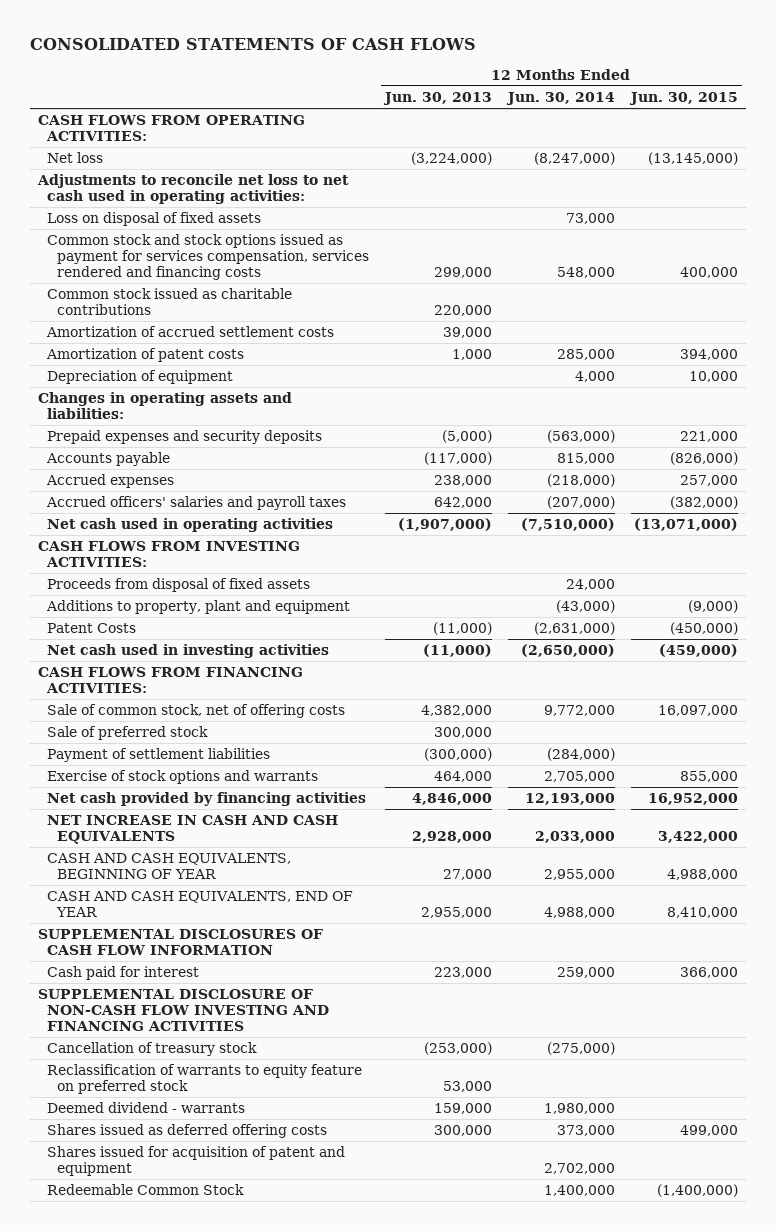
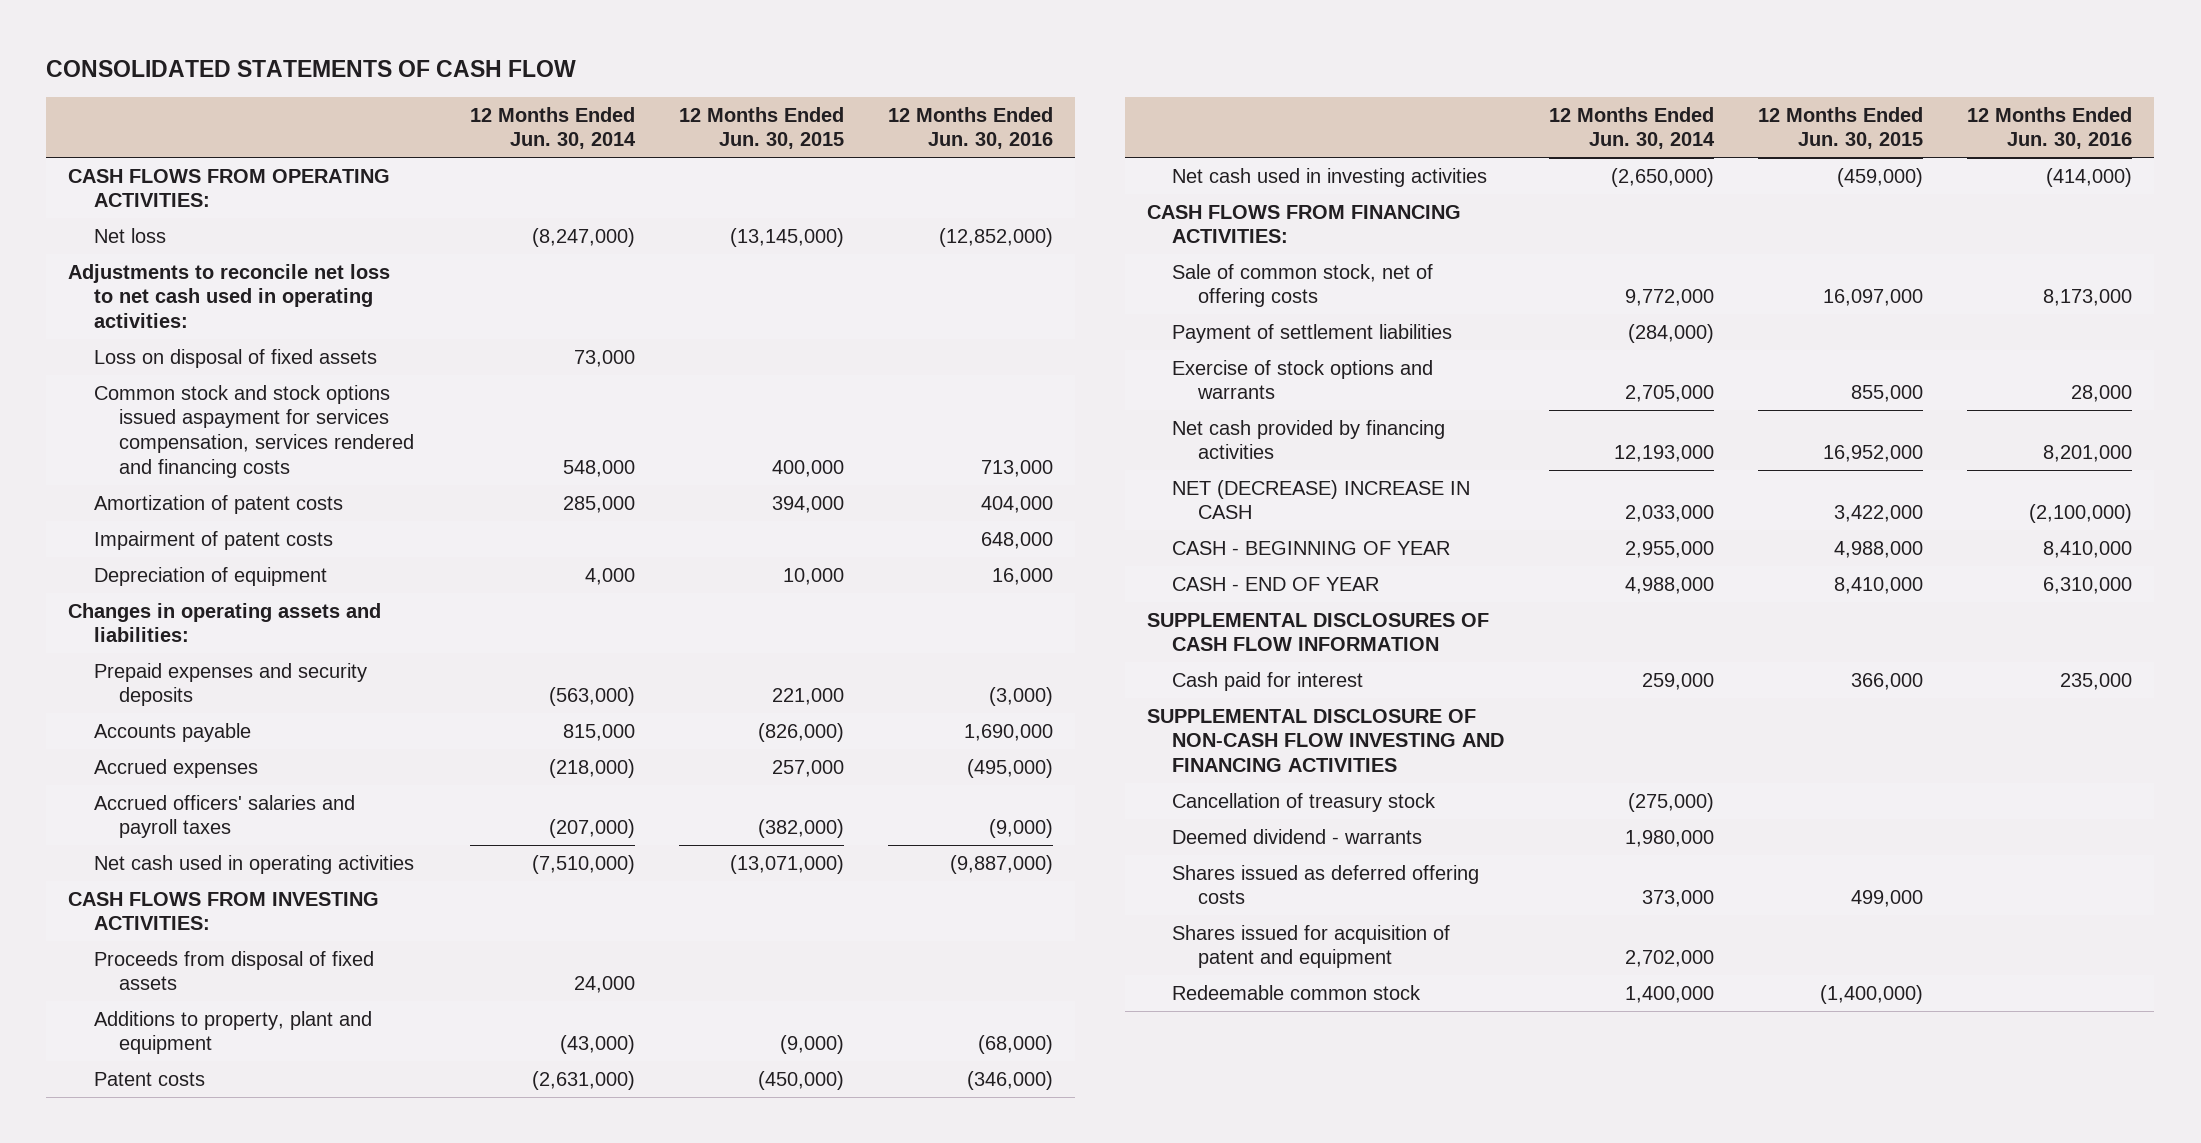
[29,38,476,51] CONSOLIDATED STATEMENTS OF CASH FLOWS -> [46,60,577,78] CONSOLIDATED STATEMENTS OF CASH FLOW
[383,91,493,105] Jun. 30, 2013 -> none
none -> [888,106,1054,150] 12 Months Ended Jun. 30, 2016
[47,287,293,315] Common stock issued as charitable contributions -> none
[46,325,335,337] Amortization of accrued settlement costs -> none
[47,233,370,280] Common stock and stock options issued as payment for services compensation, services rendered and financing costs -> [93,384,414,478] Common stock and stock options issued aspayment for services compensation, services rendered and financing costs
none -> [93,530,333,550] Impairment of patent costs
[47,622,137,633] Patent Costs -> [93,1071,205,1086] Patent costs
[47,725,209,740] Sale of preferred stock -> none
[47,814,339,844] NET INCREASE IN CASH AND CASH EQUIVALENTS -> [1172,479,1471,520] NET (DECREASE) INCREASE IN CASH
[47,852,292,879] CASH AND CASH EQUIVALENTS, BEGINNING OF YEAR -> [1172,540,1451,555] CASH - BEGINNING OF YEAR
[47,890,354,917] CASH AND CASH EQUIVALENTS, END OF YEAR -> [1172,576,1380,591] CASH - END OF YEAR
[47,1063,363,1094] Reclassification of warrants to equity feature on preferred stock -> none
[47,1183,245,1195] Redeemable Common Stock -> [1172,984,1422,1000] Redeemable common stock

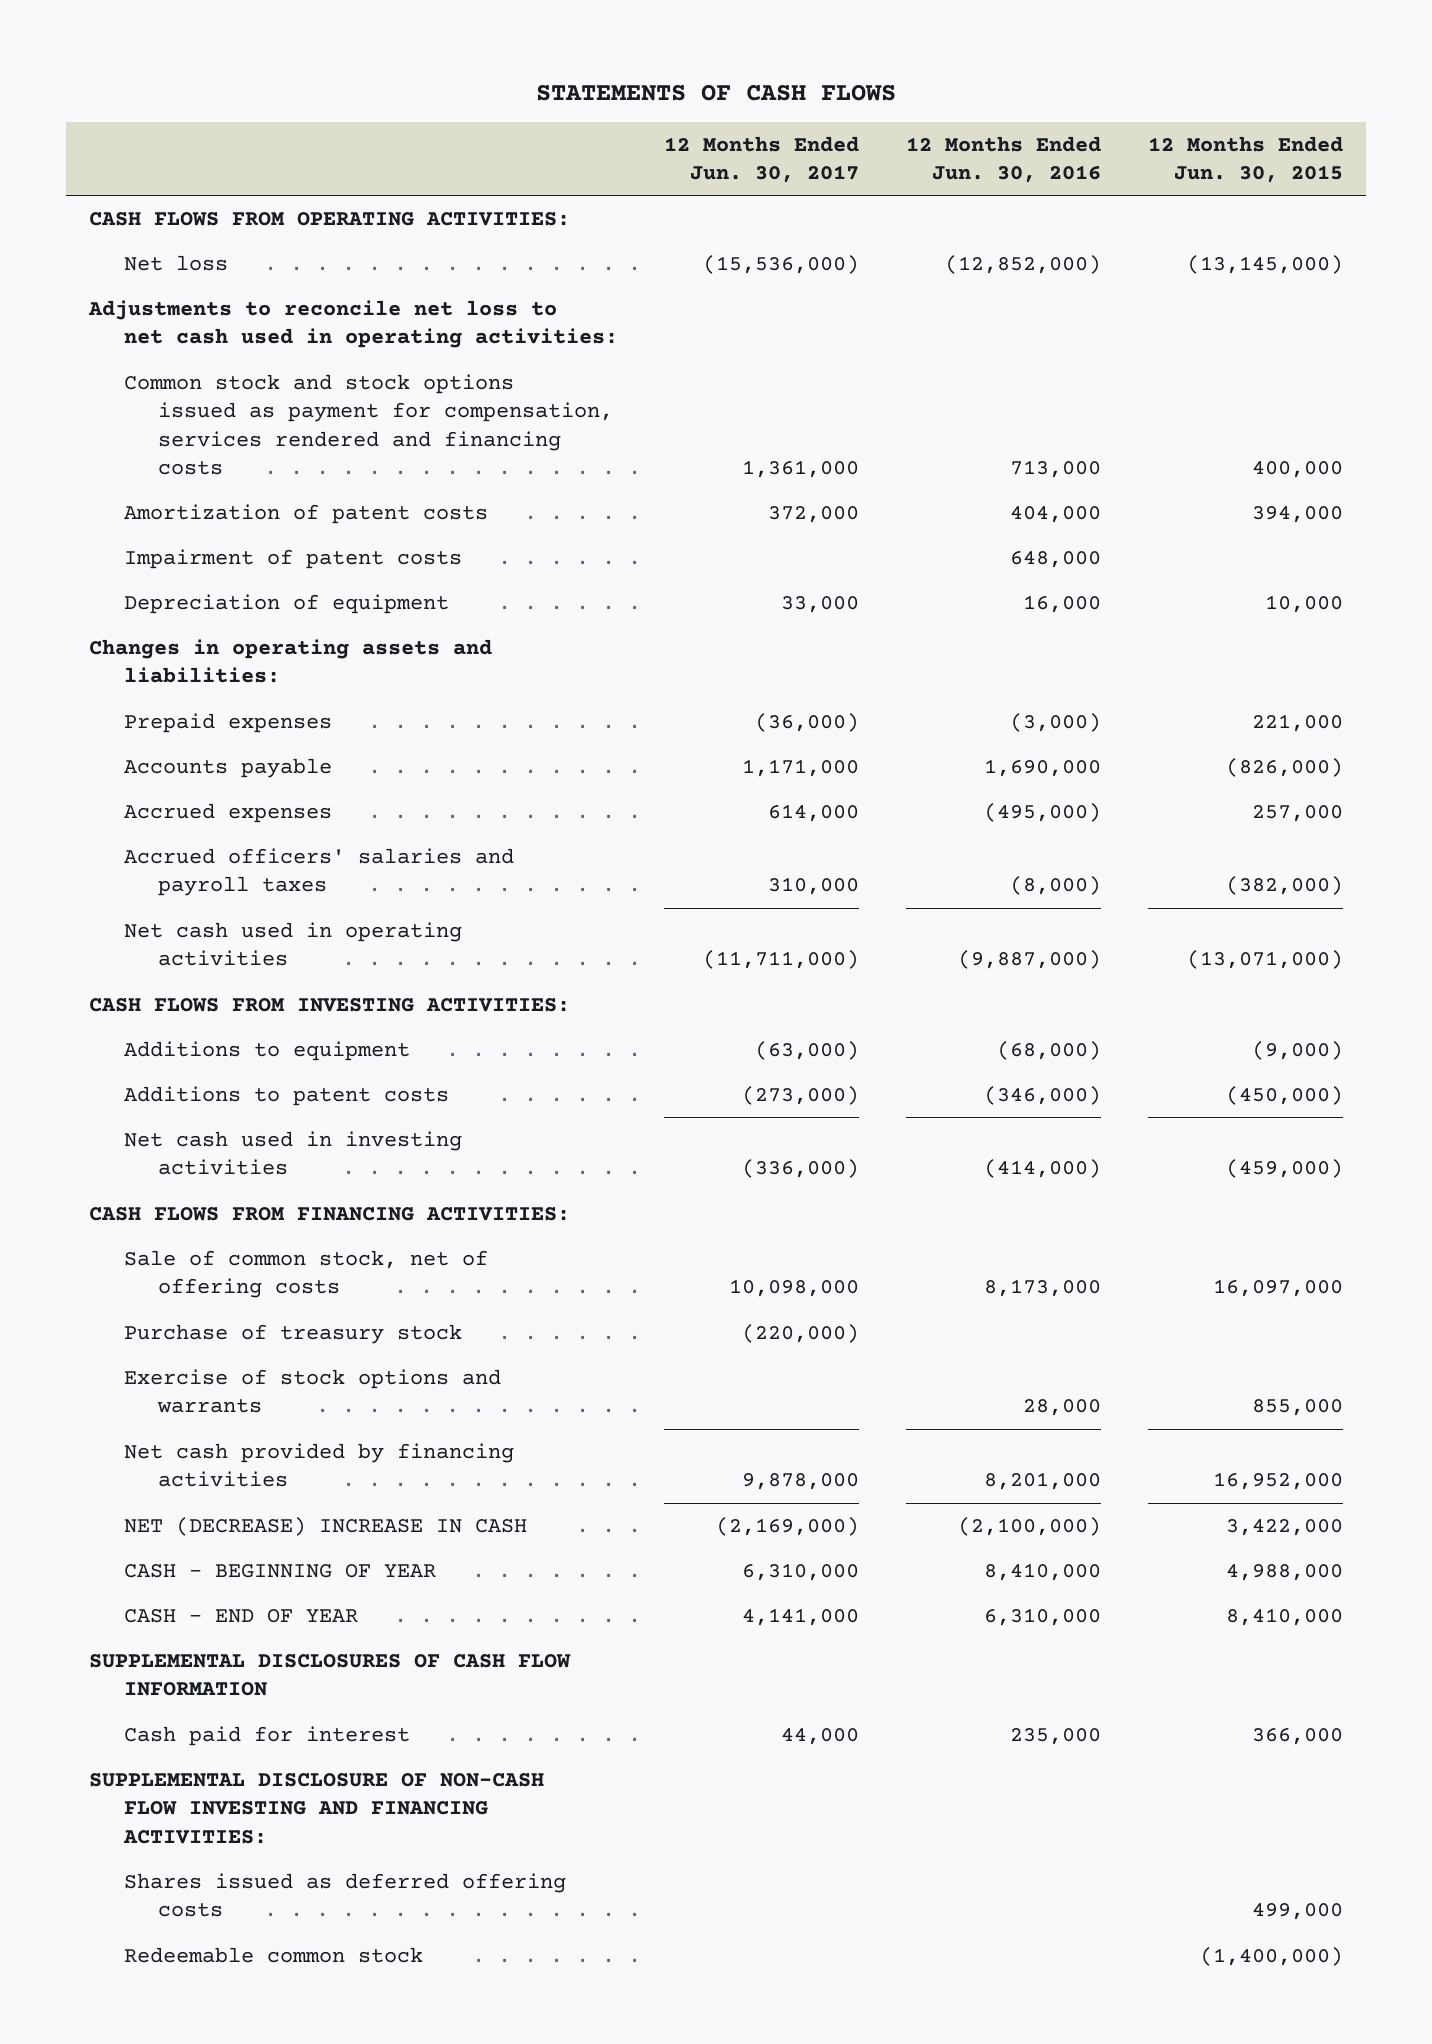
[46,60,577,78] CONSOLIDATED STATEMENTS OF CASH FLOW -> [535,83,896,101] STATEMENTS OF CASH FLOWS
[469,106,636,150] 12 Months Ended Jun. 30, 2014 -> none
none -> [664,135,860,183] 12 Months Ended Jun. 30, 2017
[93,348,377,368] Loss on disposal of fixed assets -> none
[93,384,414,478] Common stock and stock options issued aspayment for services compensation, services rendered and financing costs -> [123,374,614,475] Common stock and stock options issued as payment for compensation, services rendered and financing costs
[93,662,367,707] Prepaid expenses and security deposits -> [123,713,332,734] Prepaid expenses
[989,819,1054,839] (9,000) -> [1010,876,1102,896] (8,000)
[93,950,374,991] Proceeds from disposal of fixed assets -> none
[93,1010,372,1055] Additions to property, plant and equipment -> [123,1041,410,1062] Additions to equipment
[93,1071,205,1086] Patent costs -> [123,1086,449,1107] Additions to patent costs
[1172,323,1453,343] Payment of settlement liabilities -> none
none -> [123,1324,462,1345] Purchase of treasury stock
[1172,792,1437,812] Cancellation of treasury stock -> none
[1172,828,1423,844] Deemed dividend - warrants -> none
[1147,708,1505,773] SUPPLEMENTAL DISCLOSURE OF NON-CASH FLOW INVESTING AND FINANCING ACTIVITIES -> [88,1773,544,1844] SUPPLEMENTAL DISCLOSURE OF NON-CASH FLOW INVESTING AND FINANCING ACTIVITIES:
[1172,924,1451,969] Shares issued for acquisition of patent and equipment -> none

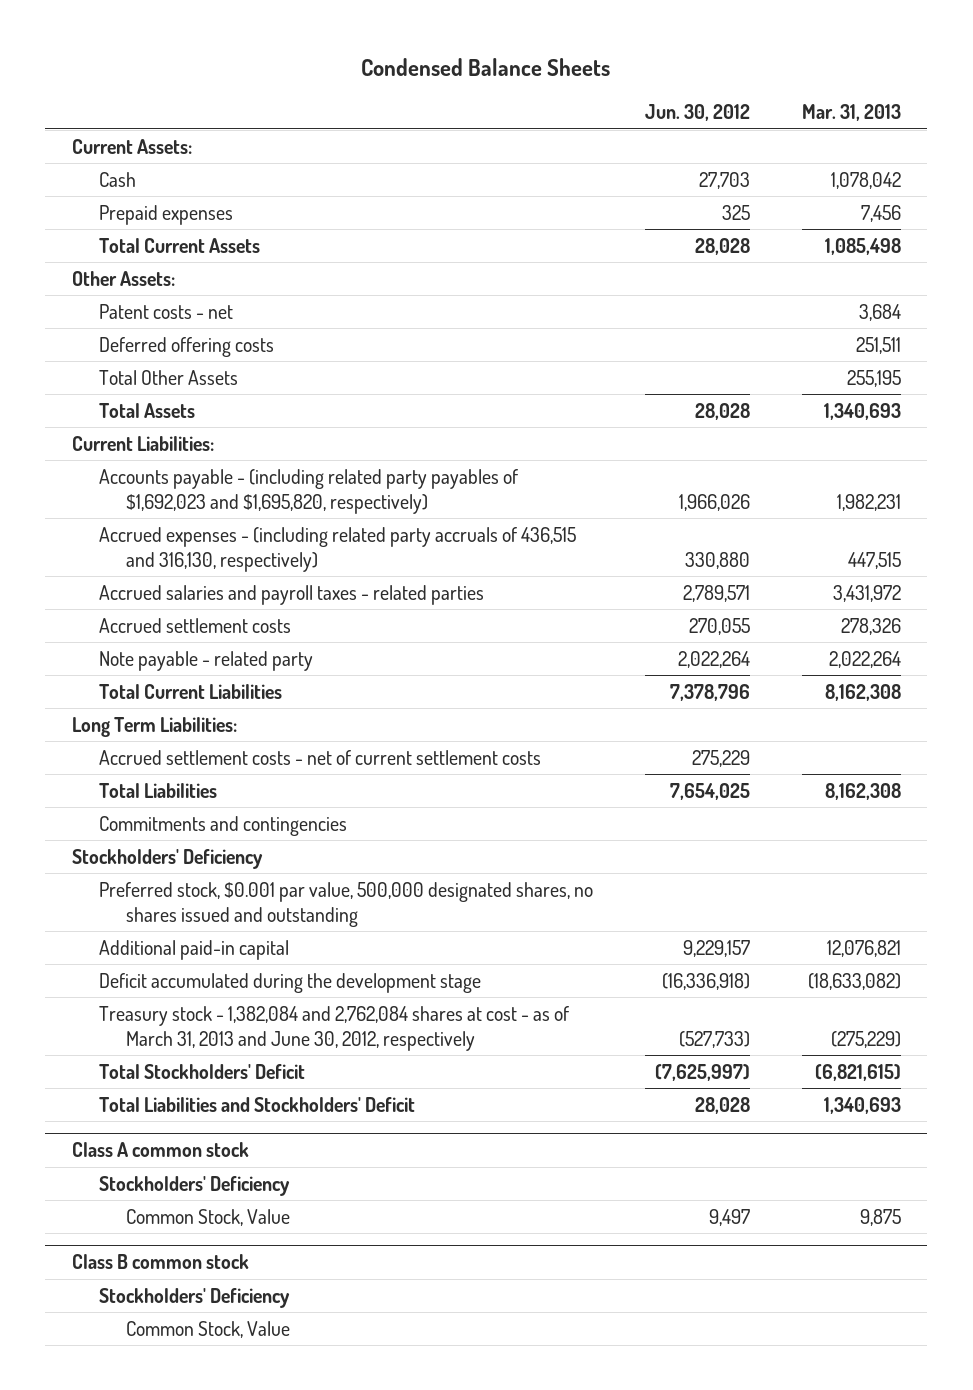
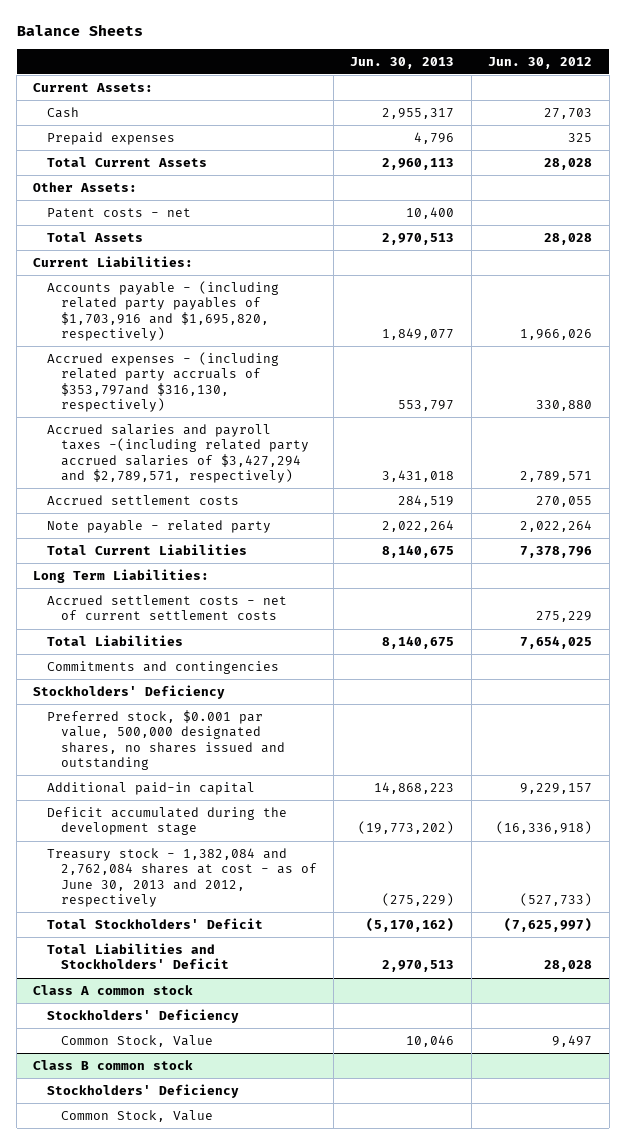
[361,57,611,76] Condensed Balance Sheets -> [16,24,143,37] Balance Sheets
[802,104,902,122] Mar. 31, 2013 -> none
none -> [350,56,455,69] Jun. 30, 2013
[98,336,274,357] Deferred offering costs -> none
[98,369,238,385] Total Other Assets -> none
[98,468,518,514] Accounts payable - (including related party payables of $1,692,023 and $1,695,820, respectively) -> [47,280,280,342] Accounts payable - (including related party payables of $1,703,916 and $1,695,820, respectively)
[98,526,576,572] Accrued expenses - (including related party accruals of 436,515 and 316,130, respectively) -> [47,351,280,413] Accrued expenses - (including related party accruals of $353,797and $316,130, respectively)
[98,584,484,605] Accrued salaries and payroll taxes - related parties -> [47,423,309,484] Accrued salaries and payroll taxes -(including related party accrued salaries of $3,427,294 and $2,789,571, respectively)
[98,1005,569,1051] Treasury stock - 1,382,084 and 2,762,084 shares at cost - as of March 31, 2013 and June 30, 2012, respectively -> [47,847,317,908] Treasury stock - 1,382,084 and 2,762,084 shares at cost - as of June 30, 2013 and 2012, respectively

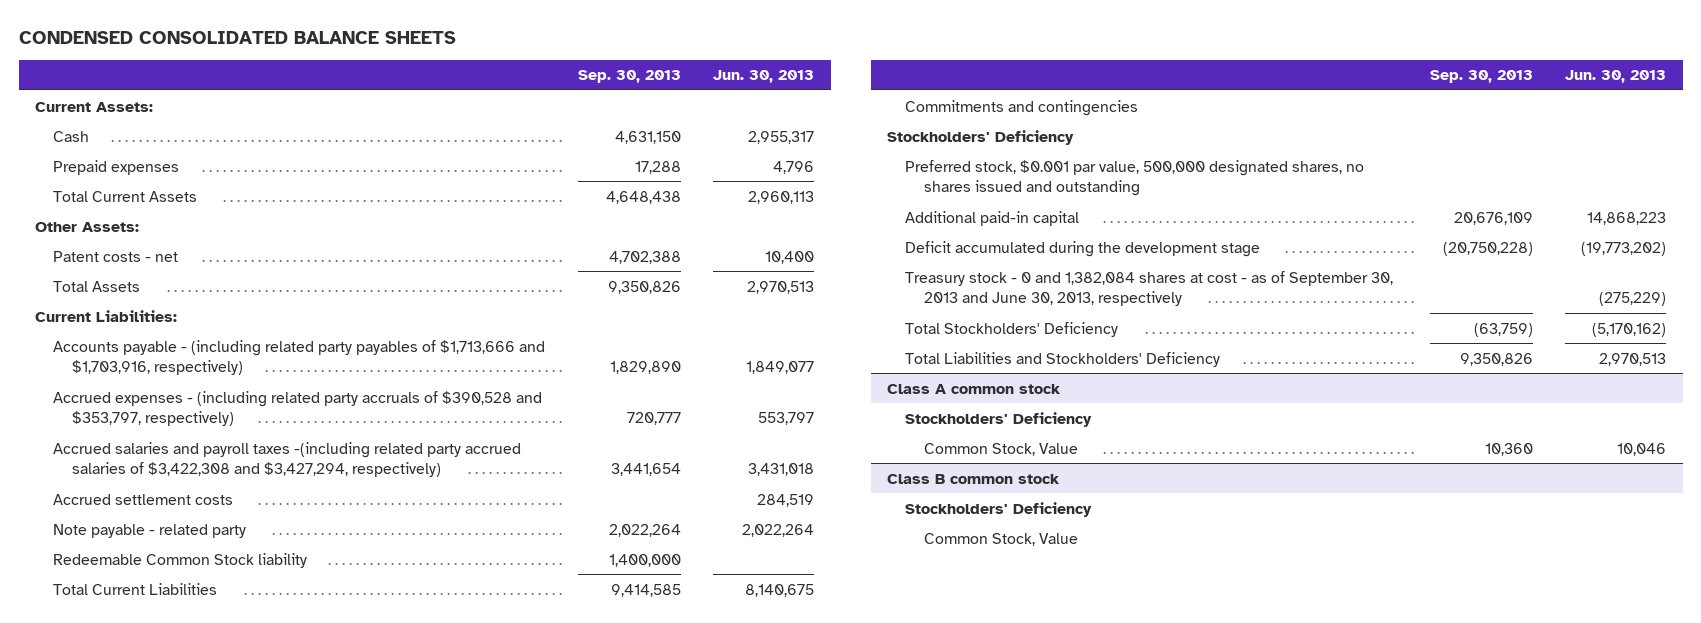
[16,24,143,37] Balance Sheets -> [18,30,456,44] CONDENSED CONSOLIDATED BALANCE SHEETS
[488,56,593,69] Jun. 30, 2012 -> none
none -> [577,70,681,84] Sep. 30, 2013
[47,280,280,342] Accounts payable - (including related party payables of $1,703,916 and $1,695,820, respectively) -> [53,339,546,375] Accounts payable - (including related party payables of $1,713,666 and $1,703,916, respectively)
[47,351,280,413] Accrued expenses - (including related party accruals of $353,797and $316,130, respectively) -> [53,390,543,426] Accrued expenses - (including related party accruals of $390,528 and $353,797, respectively)
[47,423,309,484] Accrued salaries and payroll taxes -(including related party accrued salaries of $3,427,294 and $2,789,571, respectively) -> [53,441,522,477] Accrued salaries and payroll taxes -(including related party accrued salaries of $3,422,308 and $3,427,294, respectively)
none -> [53,552,308,568] Redeemable Common Stock liability
[33,568,210,583] Long Term Liabilities: -> none
[47,594,288,621] Accrued settlement costs - net of current settlement costs -> none
[47,634,184,646] Total Liabilities -> none
[47,847,317,908] Treasury stock - 1,382,084 and 2,762,084 shares at cost - as of June 30, 2013 and 2012, respectively -> [905,270,1394,306] Treasury stock - 0 and 1,382,084 shares at cost - as of September 30, 2013 and June 30, 2013, respectively
[47,917,264,929] Total Stockholders' Deficit -> [905,321,1119,337] Total Stockholders' Deficiency
[47,942,229,970] Total Liabilities and Stockholders' Deficit -> [905,351,1221,367] Total Liabilities and Stockholders' Deficiency

